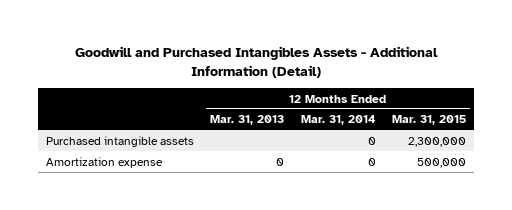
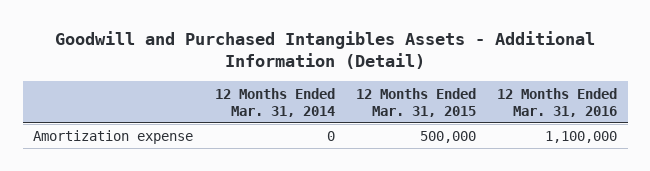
[210,115,285,126] Mar. 31, 2013 -> none
none -> [496,87,617,118] 12 Months Ended Mar. 31, 2016
[45,135,194,147] Purchased intangible assets -> none

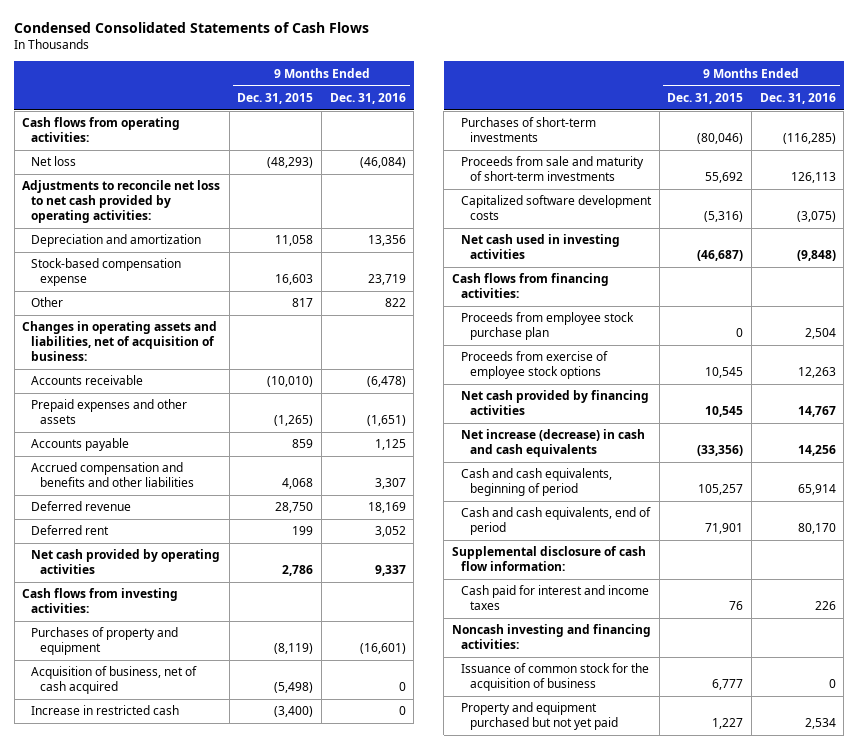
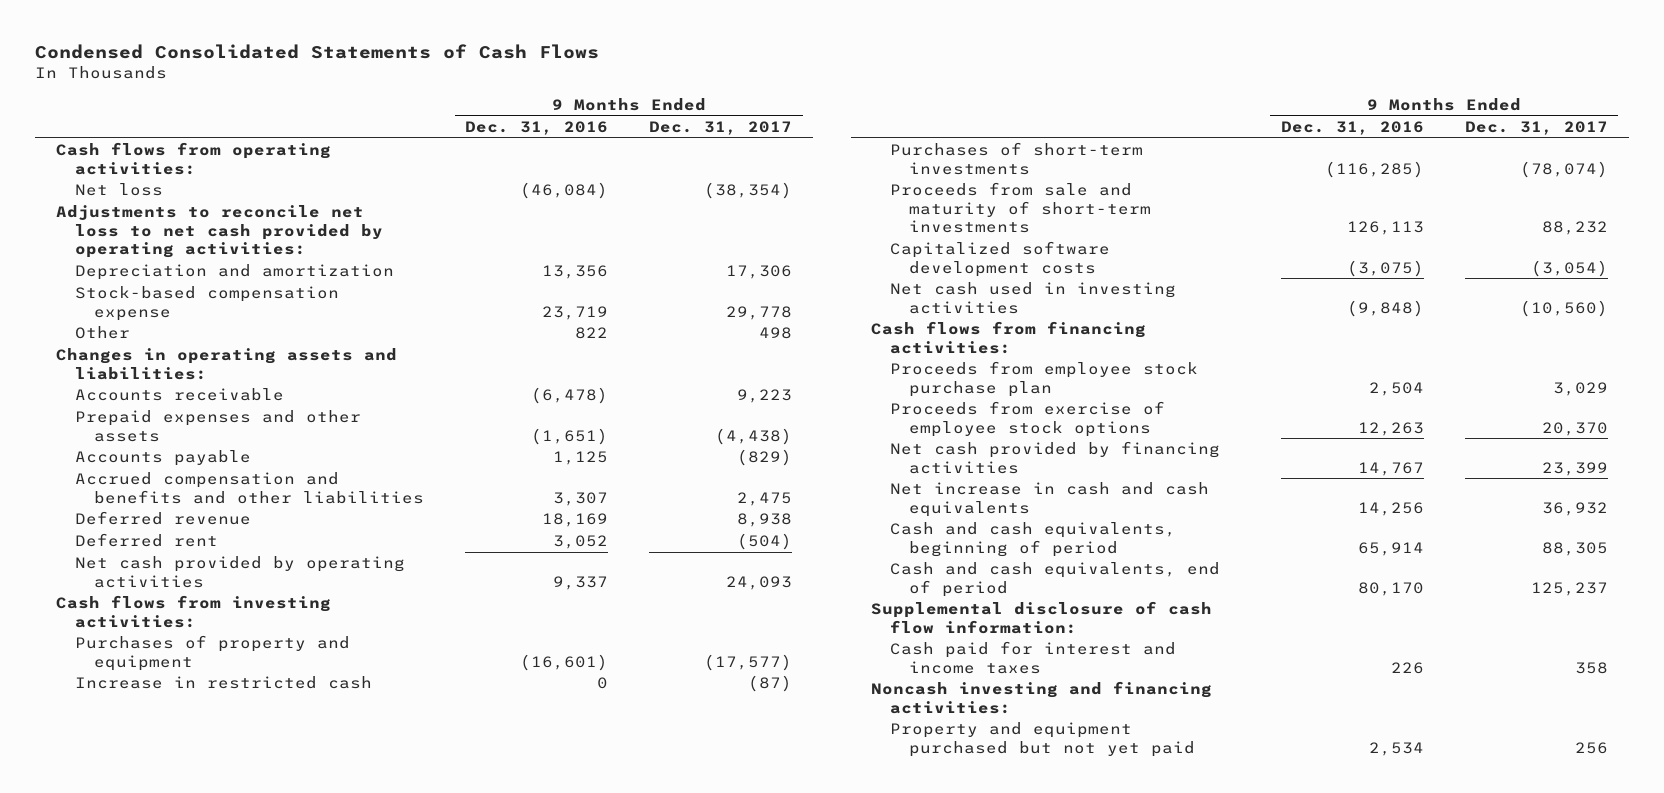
[237,92,314,104] Dec. 31, 2015 -> none
none -> [649,120,793,135] Dec. 31, 2017
[22,321,218,362] Changes in operating assets and liabilities, net of acquisition of business: -> [55,348,397,380] Changes in operating assets and liabilities:
[31,666,198,695] Acquisition of business, net of cash acquired -> none
[460,429,645,458] Net increase (decrease) in cash and cash equivalents -> [890,482,1210,517] Net increase in cash and cash equivalents
[460,663,649,692] Issuance of common stock for the acquisition of business -> none

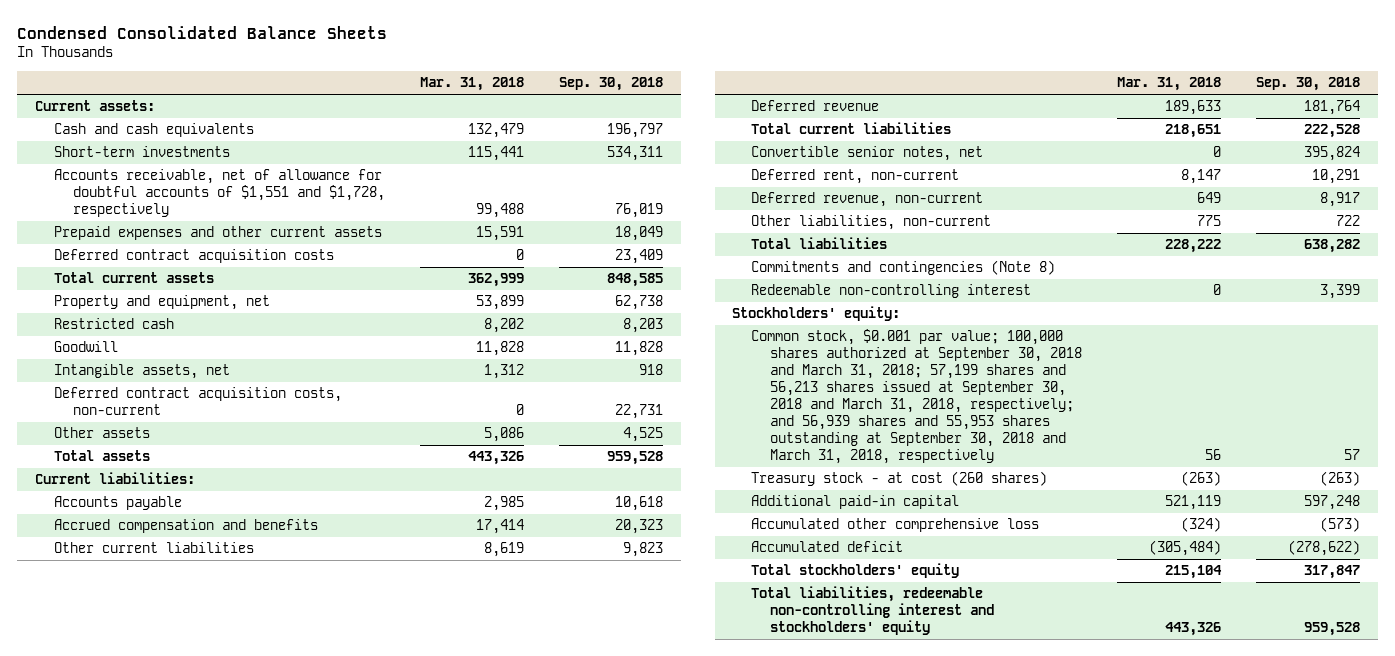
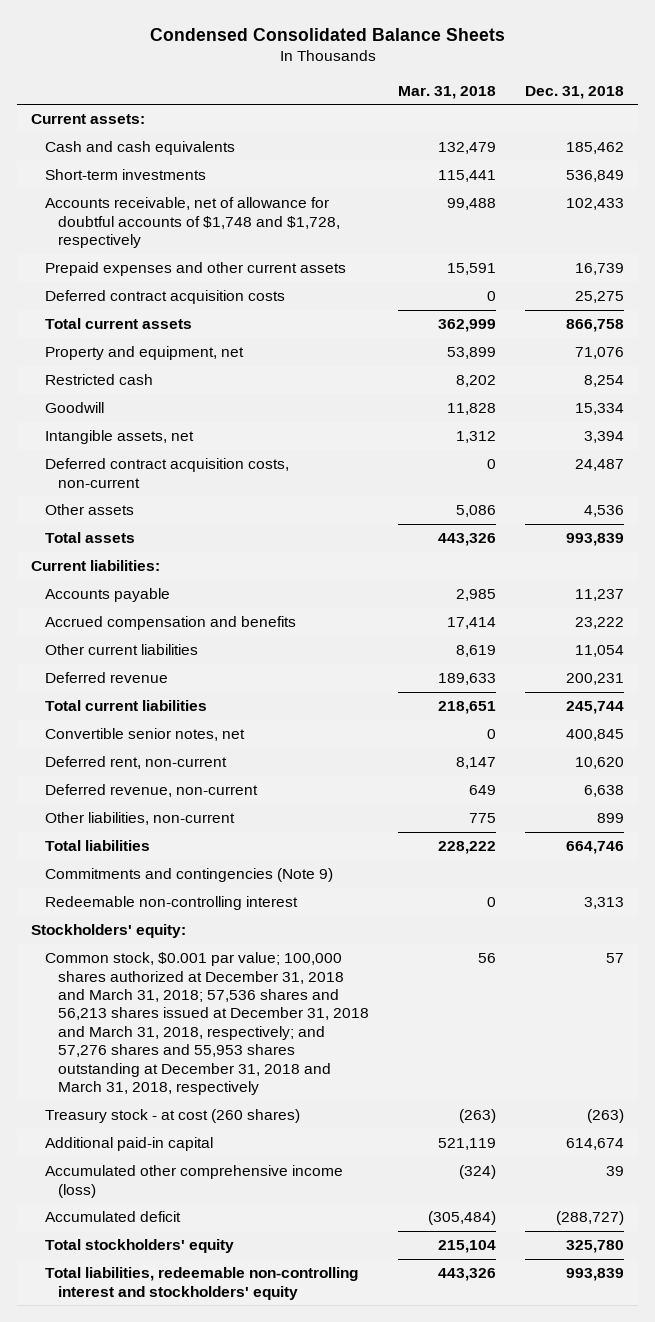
[558,77,663,92] Sep. 30, 2018 -> none
none -> [524,85,624,99] Dec. 31, 2018
[53,169,385,218] Accounts receivable, net of allowance for doubtful accounts of $1,551 and $1,728, respectively -> [44,197,341,248] Accounts receivable, net of allowance for doubtful accounts of $1,748 and $1,728, respectively
[751,260,1056,276] Commitments and contingencies (Note 8) -> [44,868,333,883] Commitments and contingencies (Note 9)
[751,329,1082,464] Common stock, $0.001 par value; 100,000 shares authorized at September 30, 2018 and March 31, 2018; 57,199 shares and 56,213 shares issued at September 30, 2018 and March 31, 2018, respectively; and 56,939 shares and 55,953 shares outstanding at September 30, 2018 and March 31, 2018, respectively -> [44,952,370,1095] Common stock, $0.001 par value; 100,000 shares authorized at December 31, 2018 and March 31, 2018; 57,536 shares and 56,213 shares issued at December 31, 2018 and March 31, 2018, respectively; and 57,276 shares and 55,953 shares outstanding at December 31, 2018 and March 31, 2018, respectively
[751,518,1040,533] Accumulated other comprehensive loss -> [44,1165,343,1198] Accumulated other comprehensive income (loss)

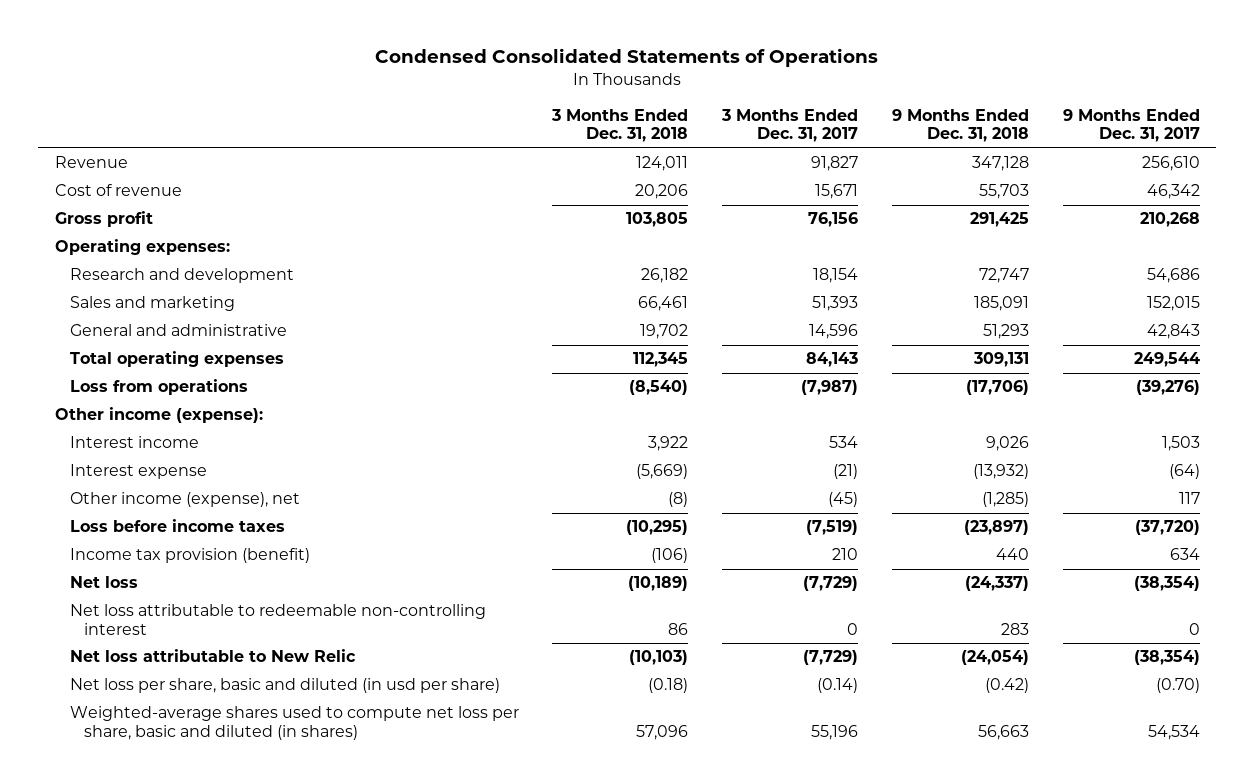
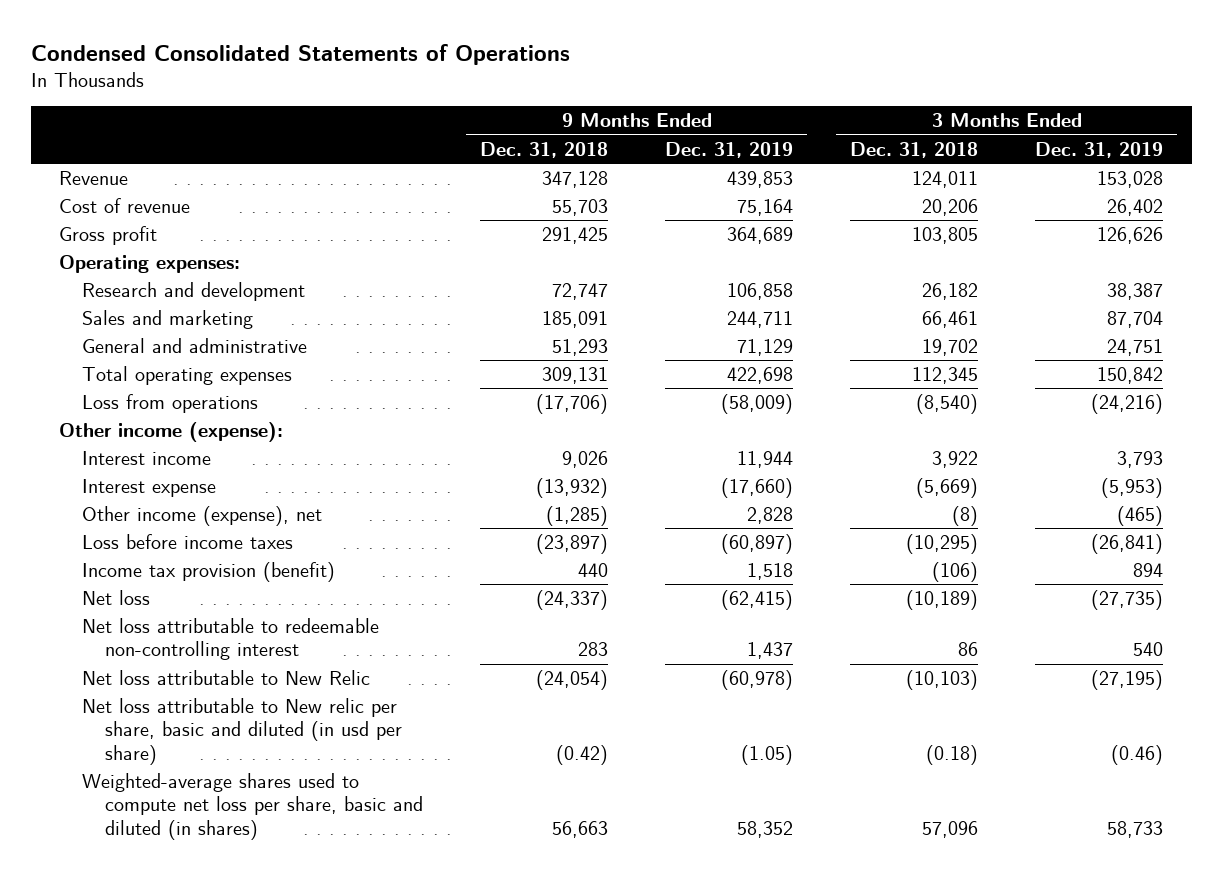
[721,108,859,143] 3 Months Ended Dec. 31, 2017 -> none
[1062,108,1200,143] 9 Months Ended Dec. 31, 2017 -> none
none -> [665,141,794,158] Dec. 31, 2019
none -> [1035,141,1164,158] Dec. 31, 2019
[69,678,500,694] Net loss per share, basic and diluted (in usd per share) -> [82,697,403,765] Net loss attributable to New relic per share, basic and diluted (in usd per share)

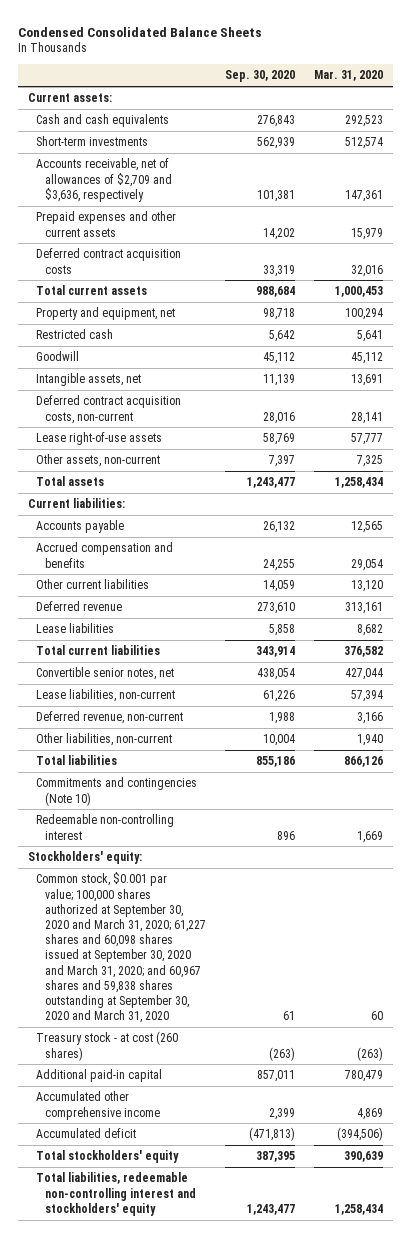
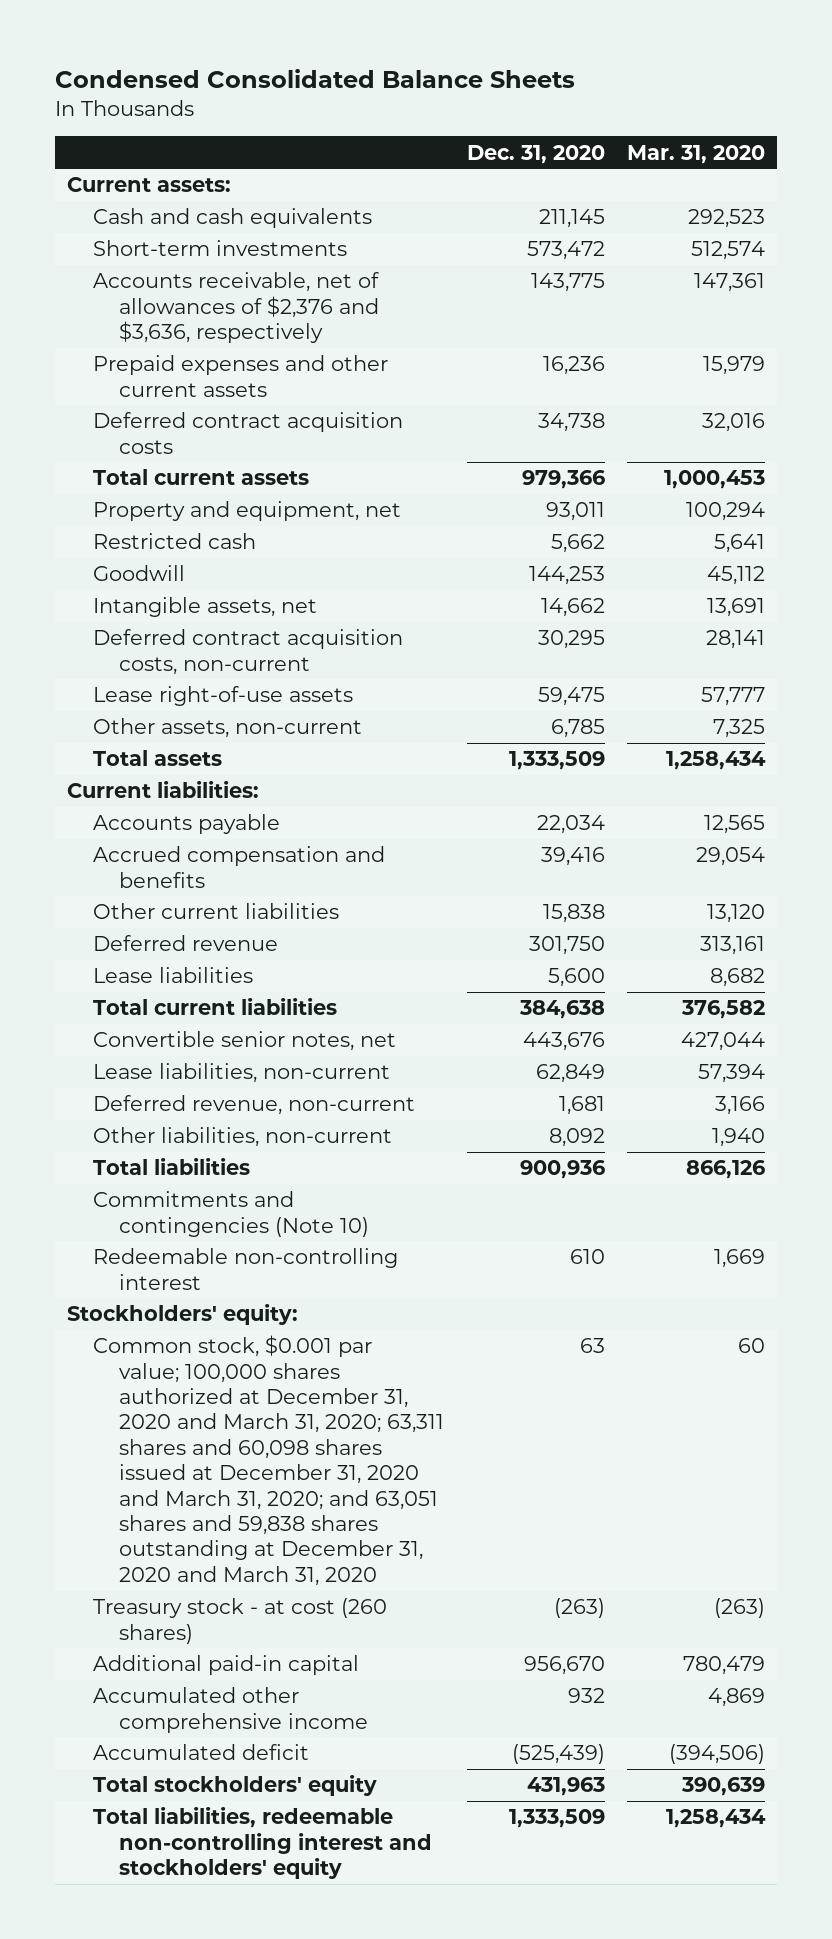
[224,70,295,83] Sep. 30, 2020 -> none
none -> [466,144,605,164] Dec. 31, 2020
[36,158,172,202] Accounts receivable, net of allowances of $2,709 and $3,636, respectively -> [92,272,379,344] Accounts receivable, net of allowances of $2,376 and $3,636, respectively
[36,872,206,1024] Common stock, $0.001 par value; 100,000 shares authorized at September 30, 2020 and March 31, 2020; 61,227 shares and 60,098 shares issued at September 30, 2020 and March 31, 2020; and 60,967 shares and 59,838 shares outstanding at September 30, 2020 and March 31, 2020 -> [92,1335,444,1586] Common stock, $0.001 par value; 100,000 shares authorized at December 31, 2020 and March 31, 2020; 63,311 shares and 60,098 shares issued at December 31, 2020 and March 31, 2020; and 63,051 shares and 59,838 shares outstanding at December 31, 2020 and March 31, 2020

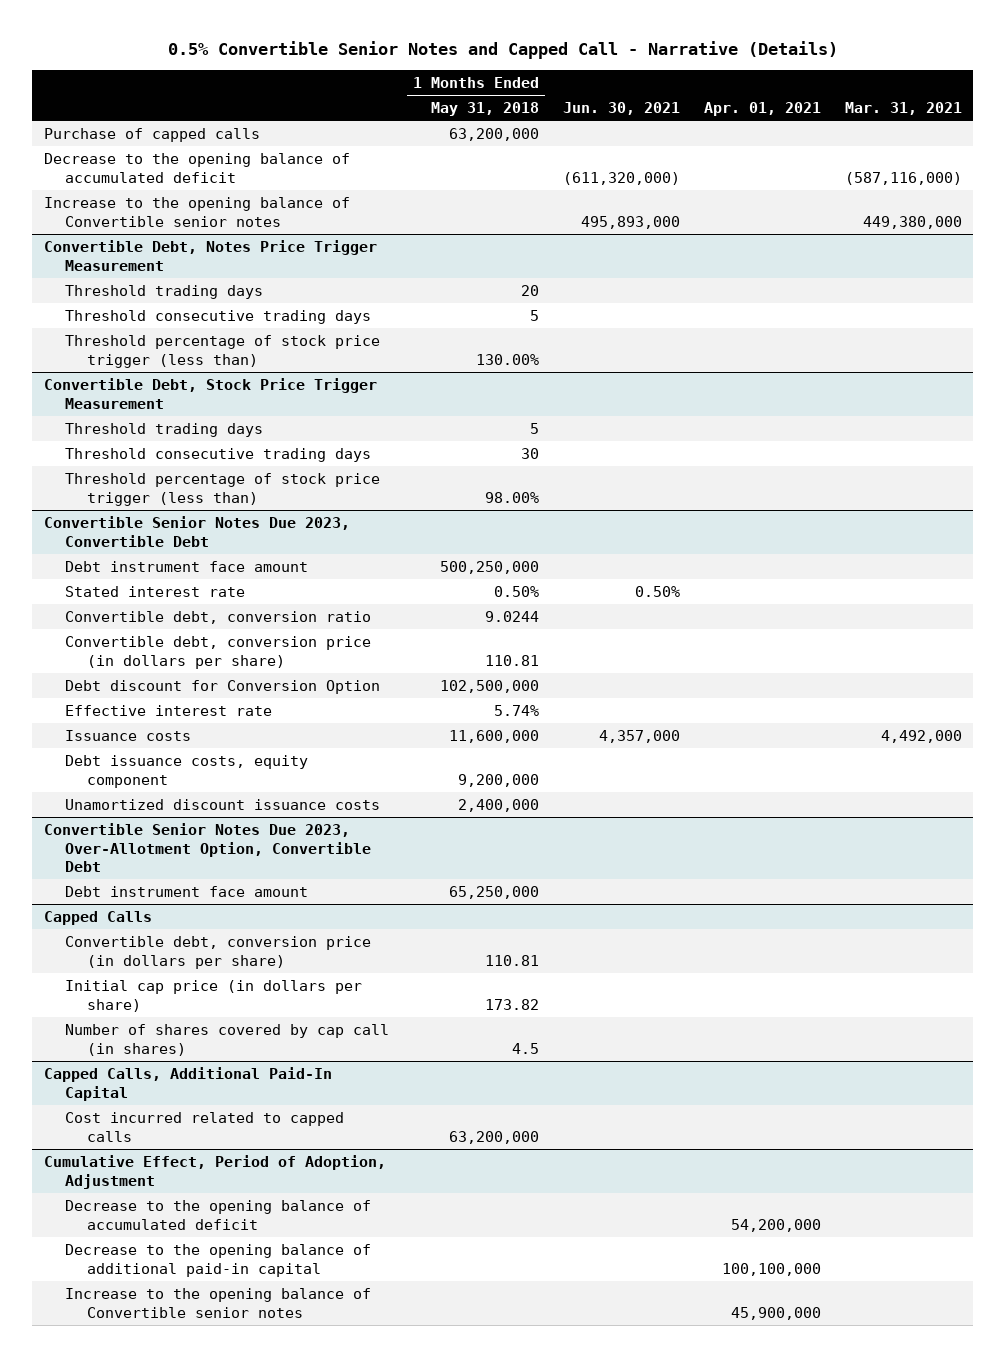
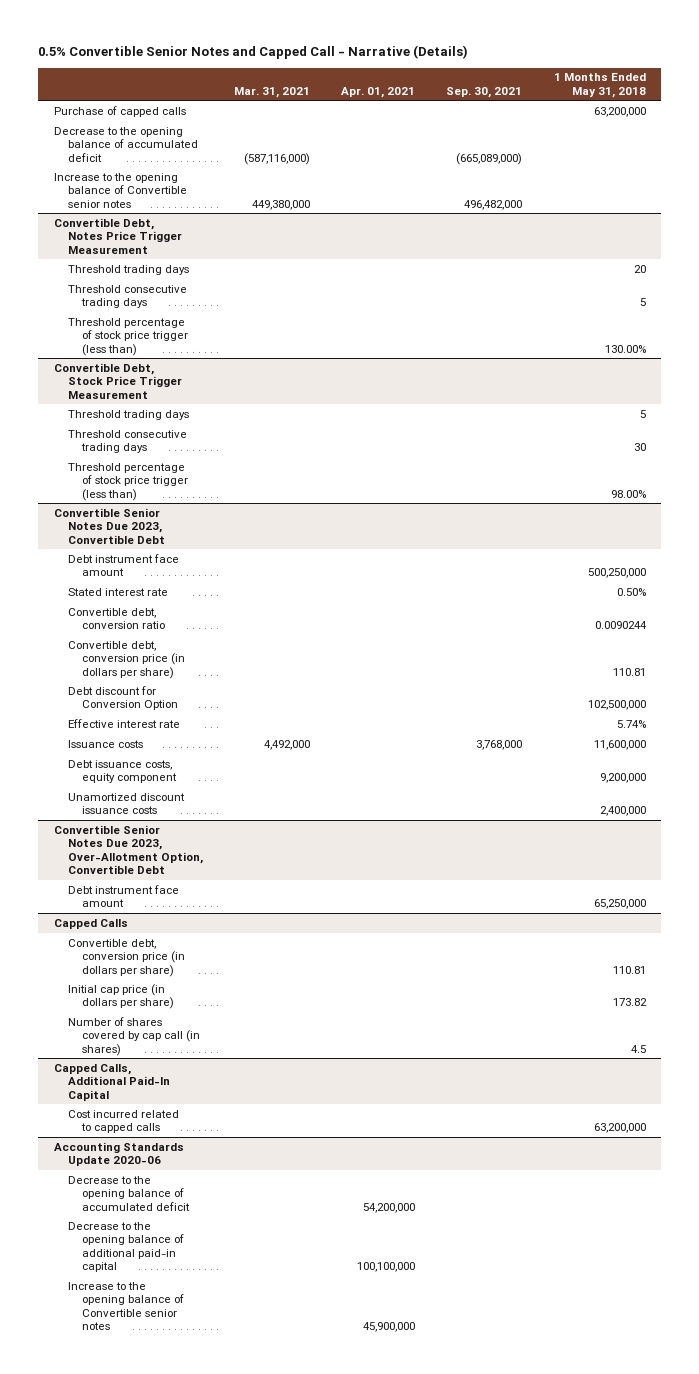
[562,102,680,116] Jun. 30, 2021 -> none
none -> [446,86,523,98] Sep. 30, 2021
[485,610,540,622] 9.0244 -> [594,621,647,630] 0.0090244
[43,1154,386,1189] Cumulative Effect, Period of Adoption, Adjustment -> none
none -> [53,1141,184,1167] Accounting Standards Update 2020-06

